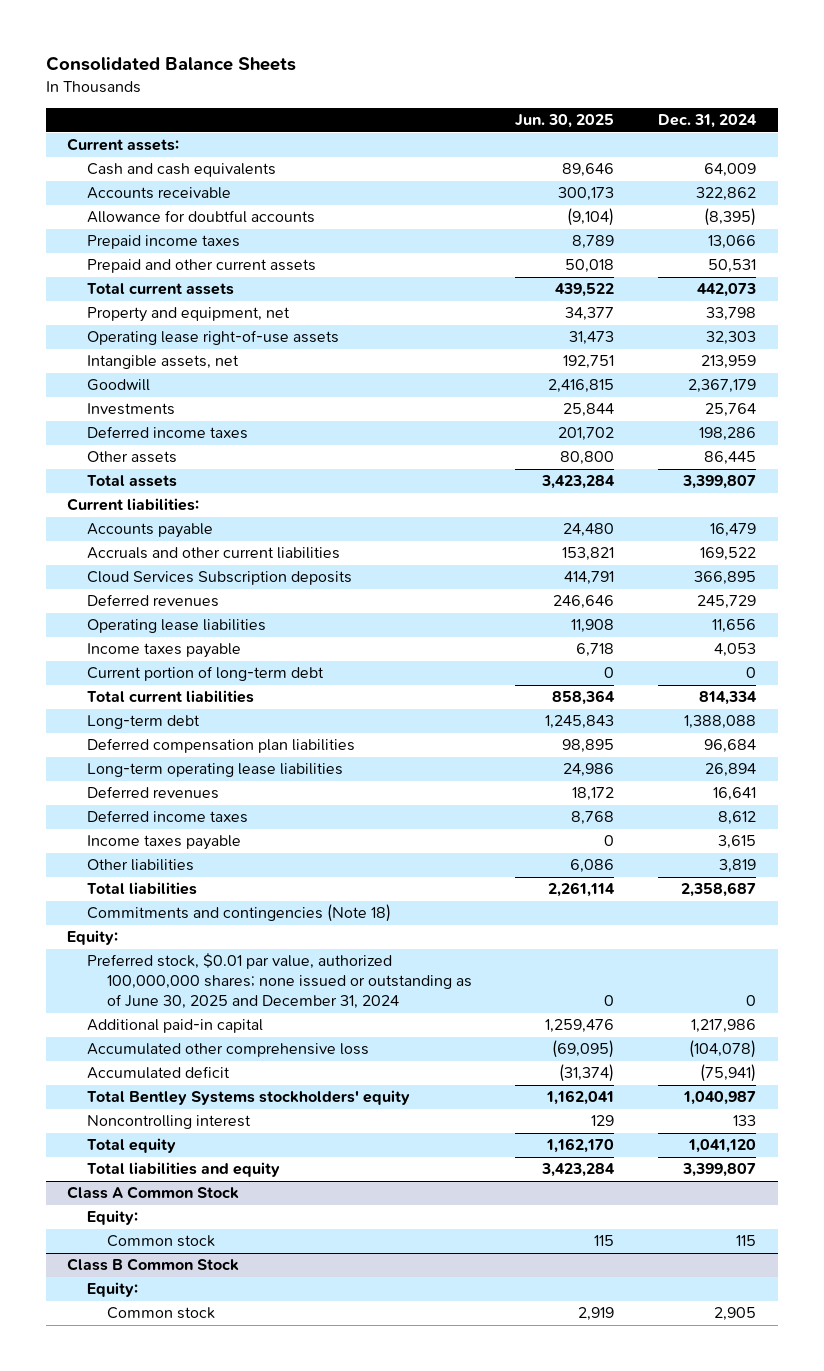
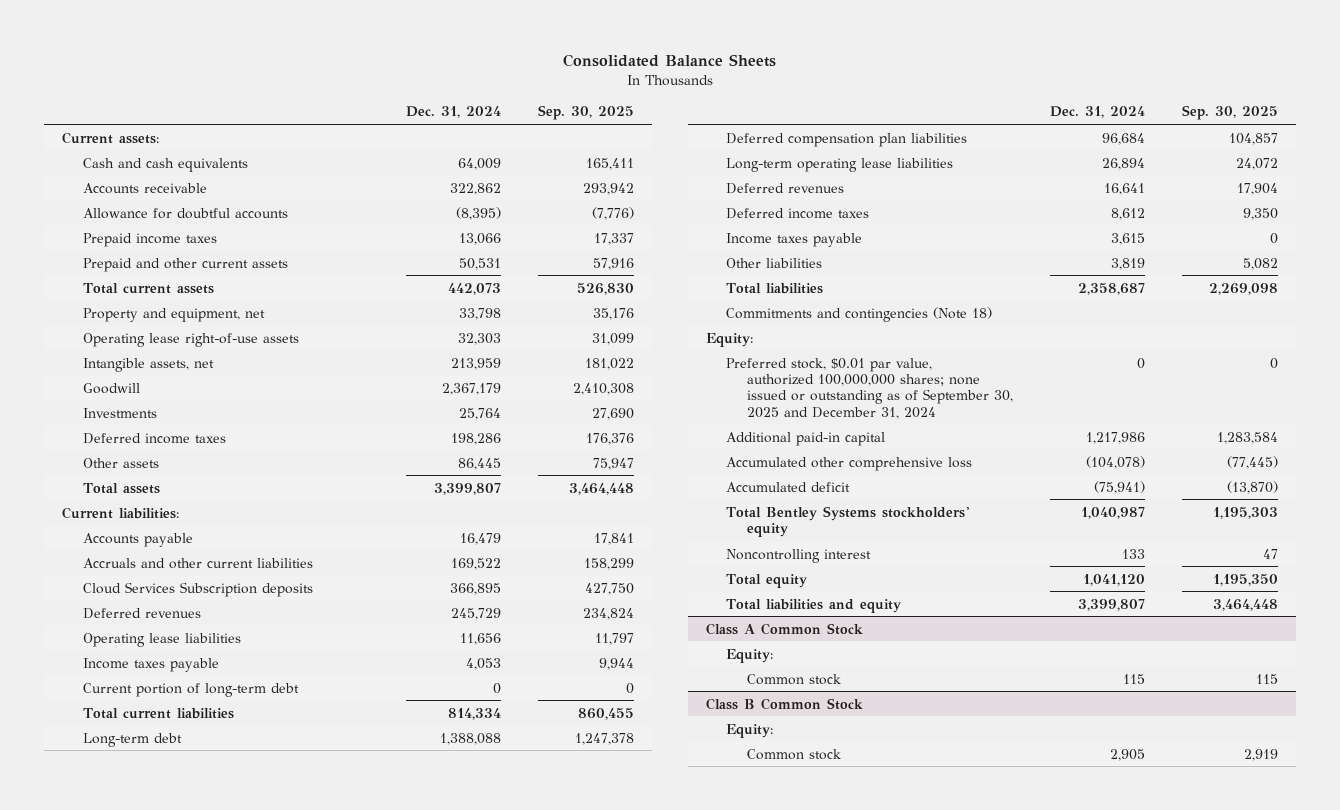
[515,114,615,129] Jun. 30, 2025 -> none
none -> [537,105,634,121] Sep. 30, 2025
[87,953,472,1010] Preferred stock, $0.01 par value, authorized 100,000,000 shares; none issued or outstanding as of June 30, 2025 and December 31, 2024 -> [726,357,1013,419] Preferred stock, $0.01 par value, authorized 100,000,000 shares; none issued or outstanding as of September 30, 2025 and December 31, 2024

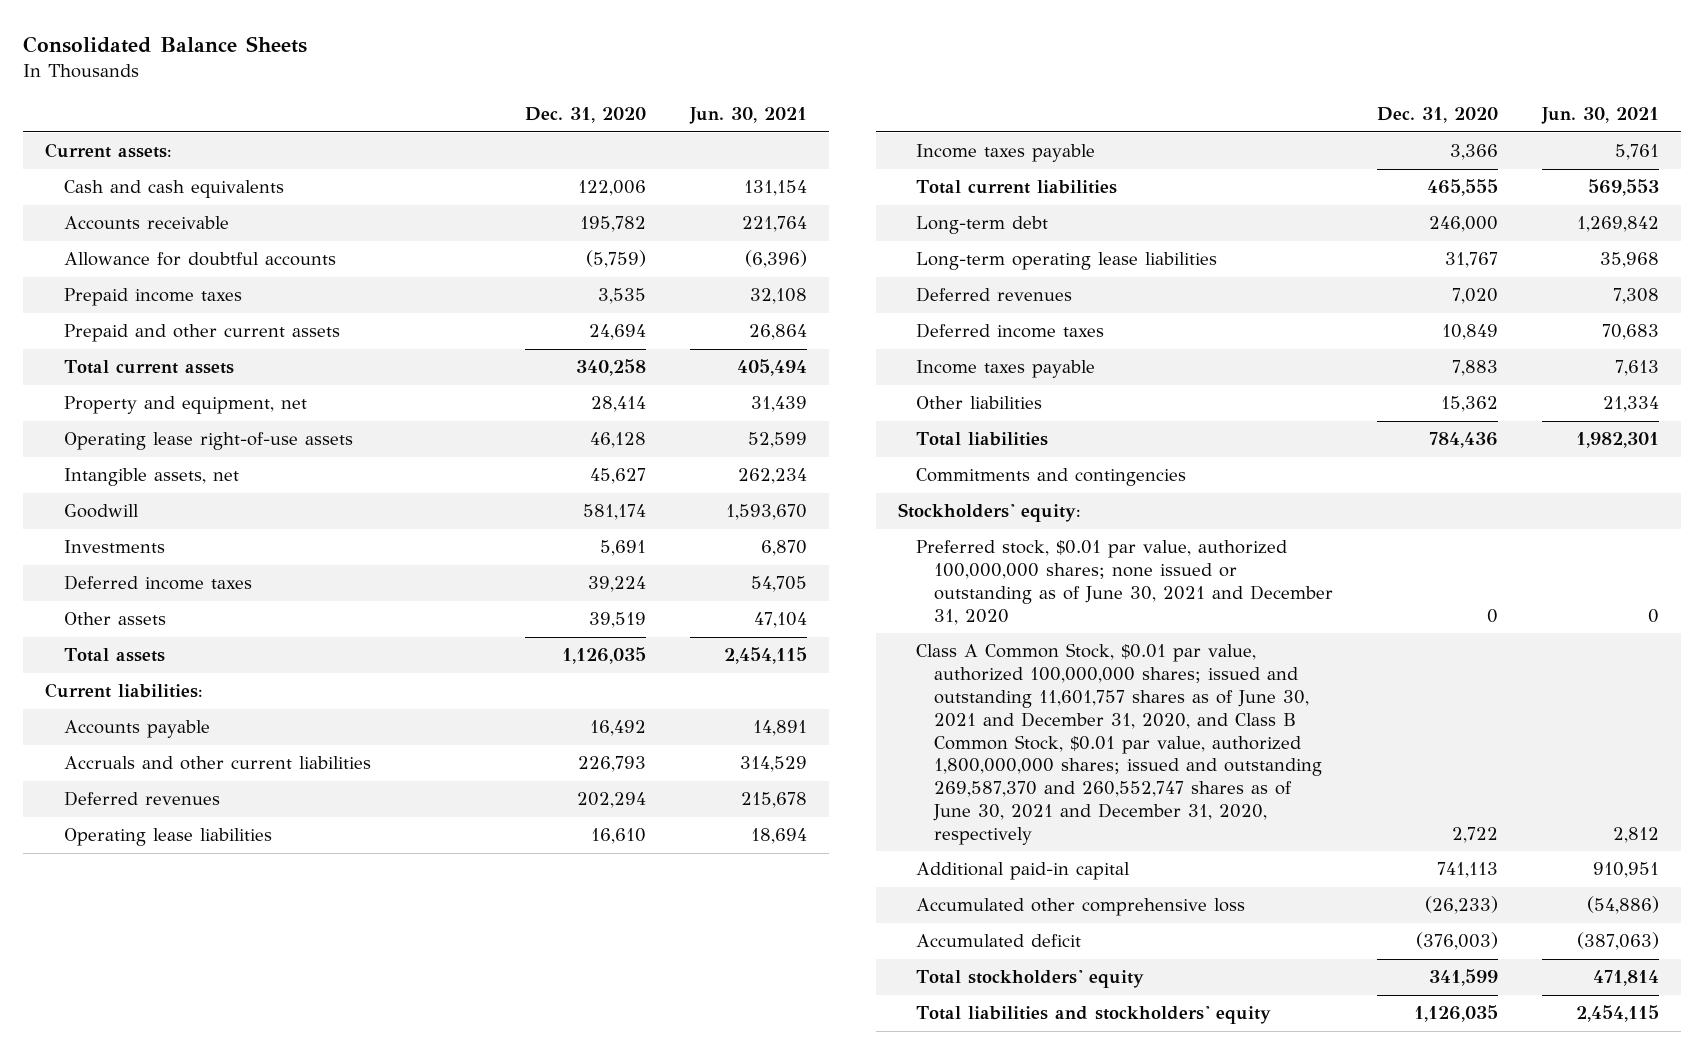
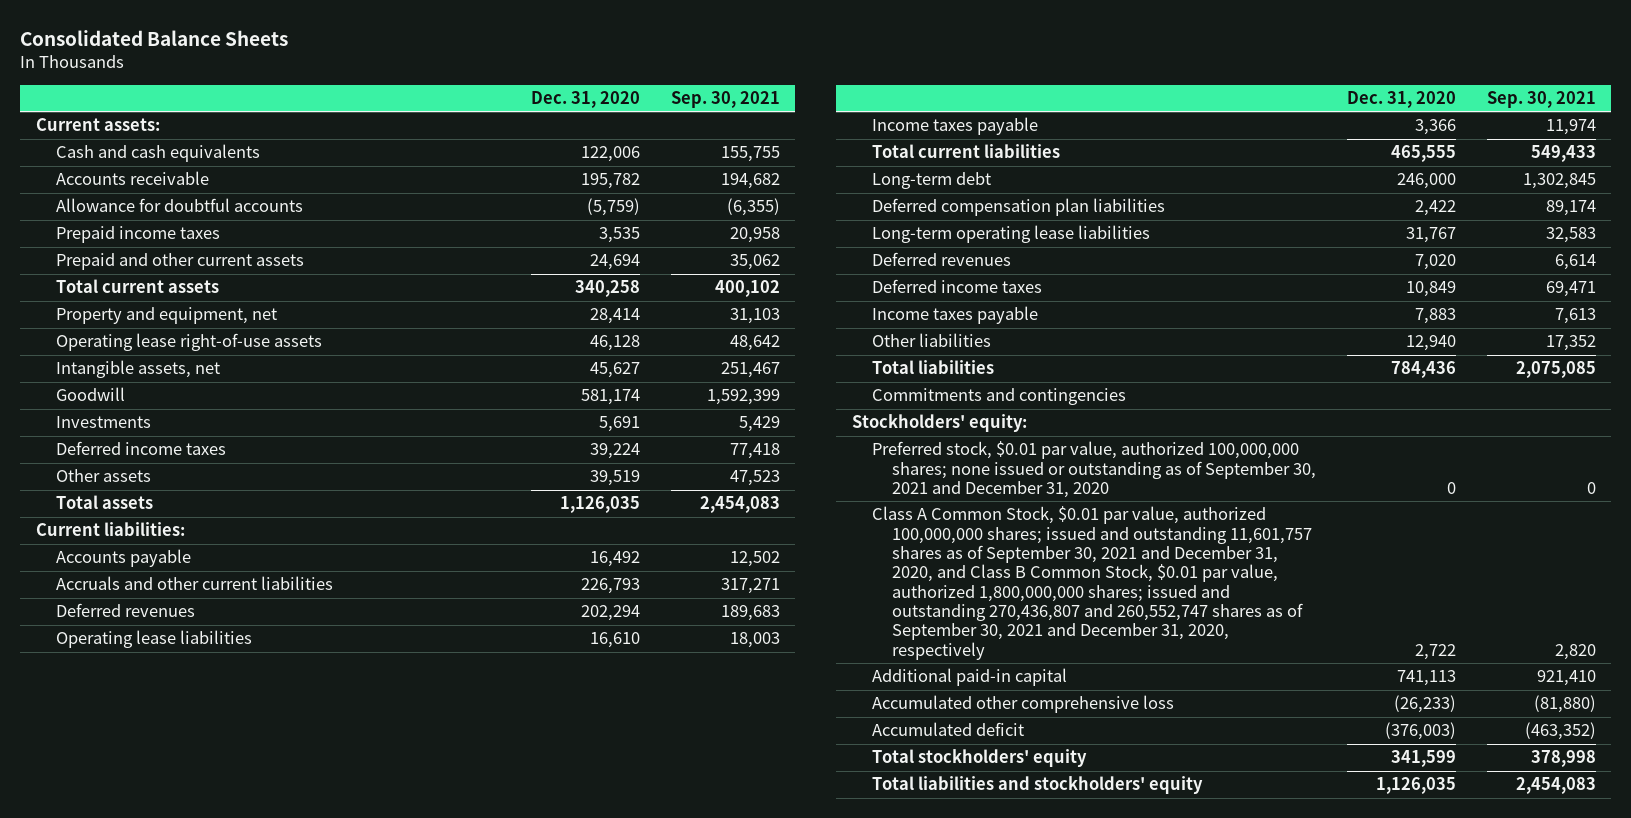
[688,107,807,125] Jun. 30, 2021 -> none
none -> [670,90,780,108] Sep. 30, 2021
none -> [872,198,1166,217] Deferred compensation plan liabilities
[1441,396,1499,413] 15,362 -> [1406,335,1457,352] 12,940
[915,540,1334,625] Preferred stock, $0.01 par value, authorized 100,000,000 shares; none issued or outstanding as of June 30, 2021 and December 31, 2020 -> [872,441,1317,499] Preferred stock, $0.01 par value, authorized 100,000,000 shares; none issued or outstanding as of September 30, 2021 and December 31, 2020
[915,643,1323,846] Class A Common Stock, $0.01 par value, authorized 100,000,000 shares; issued and outstanding 11,601,757 shares as of June 30, 2021 and December 31, 2020, and Class B Common Stock, $0.01 par value, authorized 1,800,000,000 shares; issued and outstanding 269,587,370 and 260,552,747 shares as of June 30, 2021 and December 31, 2020, respectively -> [872,506,1313,660] Class A Common Stock, $0.01 par value, authorized 100,000,000 shares; issued and outstanding 11,601,757 shares as of September 30, 2021 and December 31, 2020, and Class B Common Stock, $0.01 par value, authorized 1,800,000,000 shares; issued and outstanding 270,436,807 and 260,552,747 shares as of September 30, 2021 and December 31, 2020, respectively

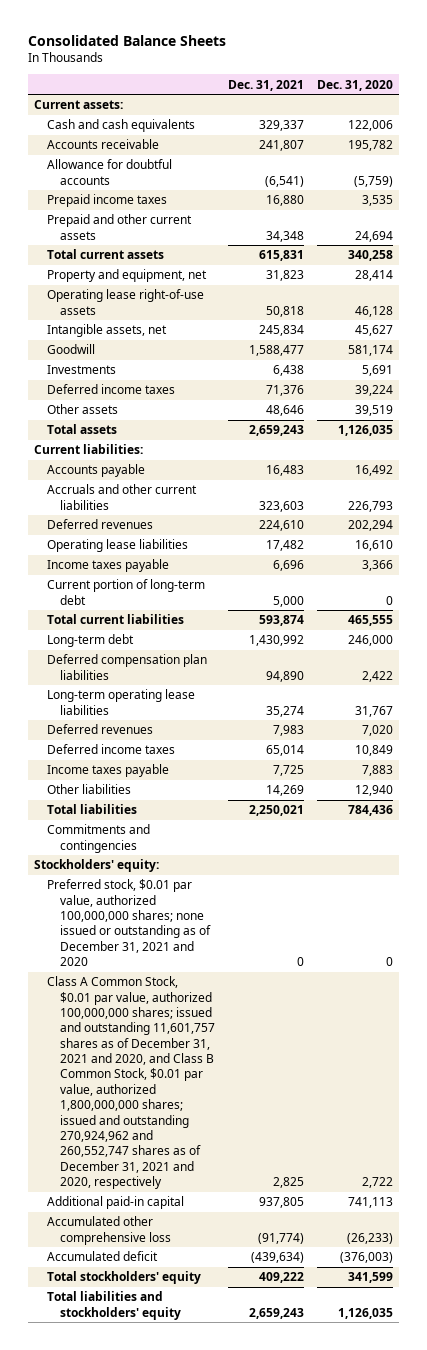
[670,90,780,108] Sep. 30, 2021 -> none
none -> [228,79,305,91] Dec. 31, 2021
none -> [47,579,206,605] Current portion of long-term debt
[872,441,1317,499] Preferred stock, $0.01 par value, authorized 100,000,000 shares; none issued or outstanding as of September 30, 2021 and December 31, 2020 -> [47,879,212,967] Preferred stock, $0.01 par value, authorized 100,000,000 shares; none issued or outstanding as of December 31, 2021 and 2020
[872,506,1313,660] Class A Common Stock, $0.01 par value, authorized 100,000,000 shares; issued and outstanding 11,601,757 shares as of September 30, 2021 and December 31, 2020, and Class B Common Stock, $0.01 par value, authorized 1,800,000,000 shares; issued and outstanding 270,436,807 and 260,552,747 shares as of September 30, 2021 and December 31, 2020, respectively -> [47,976,216,1189] Class A Common Stock, $0.01 par value, authorized 100,000,000 shares; issued and outstanding 11,601,757 shares as of December 31, 2021 and 2020, and Class B Common Stock, $0.01 par value, authorized 1,800,000,000 shares; issued and outstanding 270,924,962 and 260,552,747 shares as of December 31, 2021 and 2020, respectively

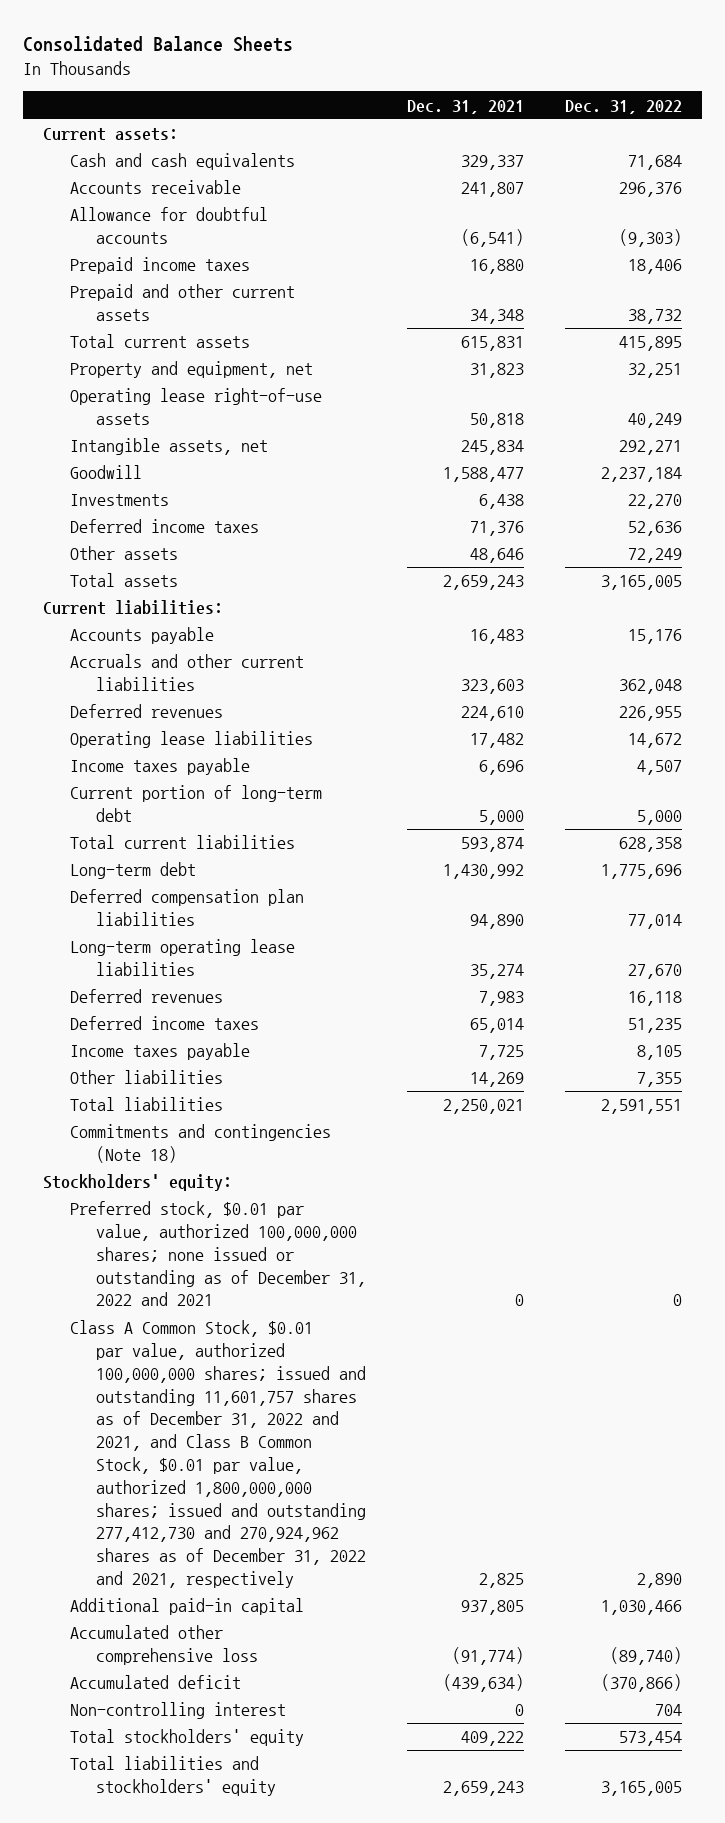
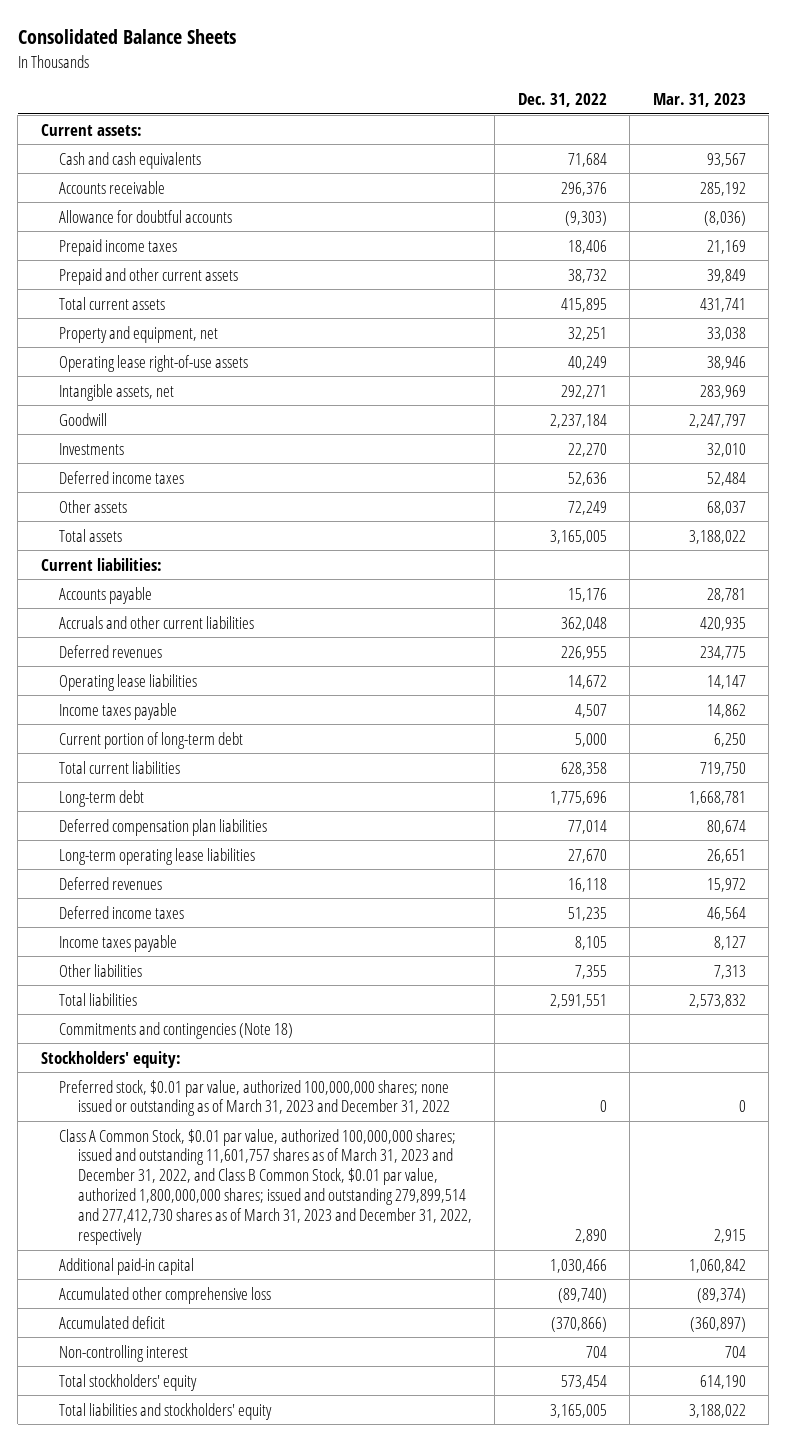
[407,99,525,114] Dec. 31, 2021 -> none
none -> [652,93,746,108] Mar. 31, 2023
[69,1201,367,1307] Preferred stock, $0.01 par value, authorized 100,000,000 shares; none issued or outstanding as of December 31, 2022 and 2021 -> [59,1079,450,1117] Preferred stock, $0.01 par value, authorized 100,000,000 shares; none issued or outstanding as of March 31, 2023 and December 31, 2022
[69,1320,367,1588] Class A Common Stock, $0.01 par value, authorized 100,000,000 shares; issued and outstanding 11,601,757 shares as of December 31, 2022 and 2021, and Class B Common Stock, $0.01 par value, authorized 1,800,000,000 shares; issued and outstanding 277,412,730 and 270,924,962 shares as of December 31, 2022 and 2021, respectively -> [59,1128,472,1246] Class A Common Stock, $0.01 par value, authorized 100,000,000 shares; issued and outstanding 11,601,757 shares as of March 31, 2023 and December 31, 2022, and Class B Common Stock, $0.01 par value, authorized 1,800,000,000 shares; issued and outstanding 279,899,514 and 277,412,730 shares as of March 31, 2023 and December 31, 2022, respectively

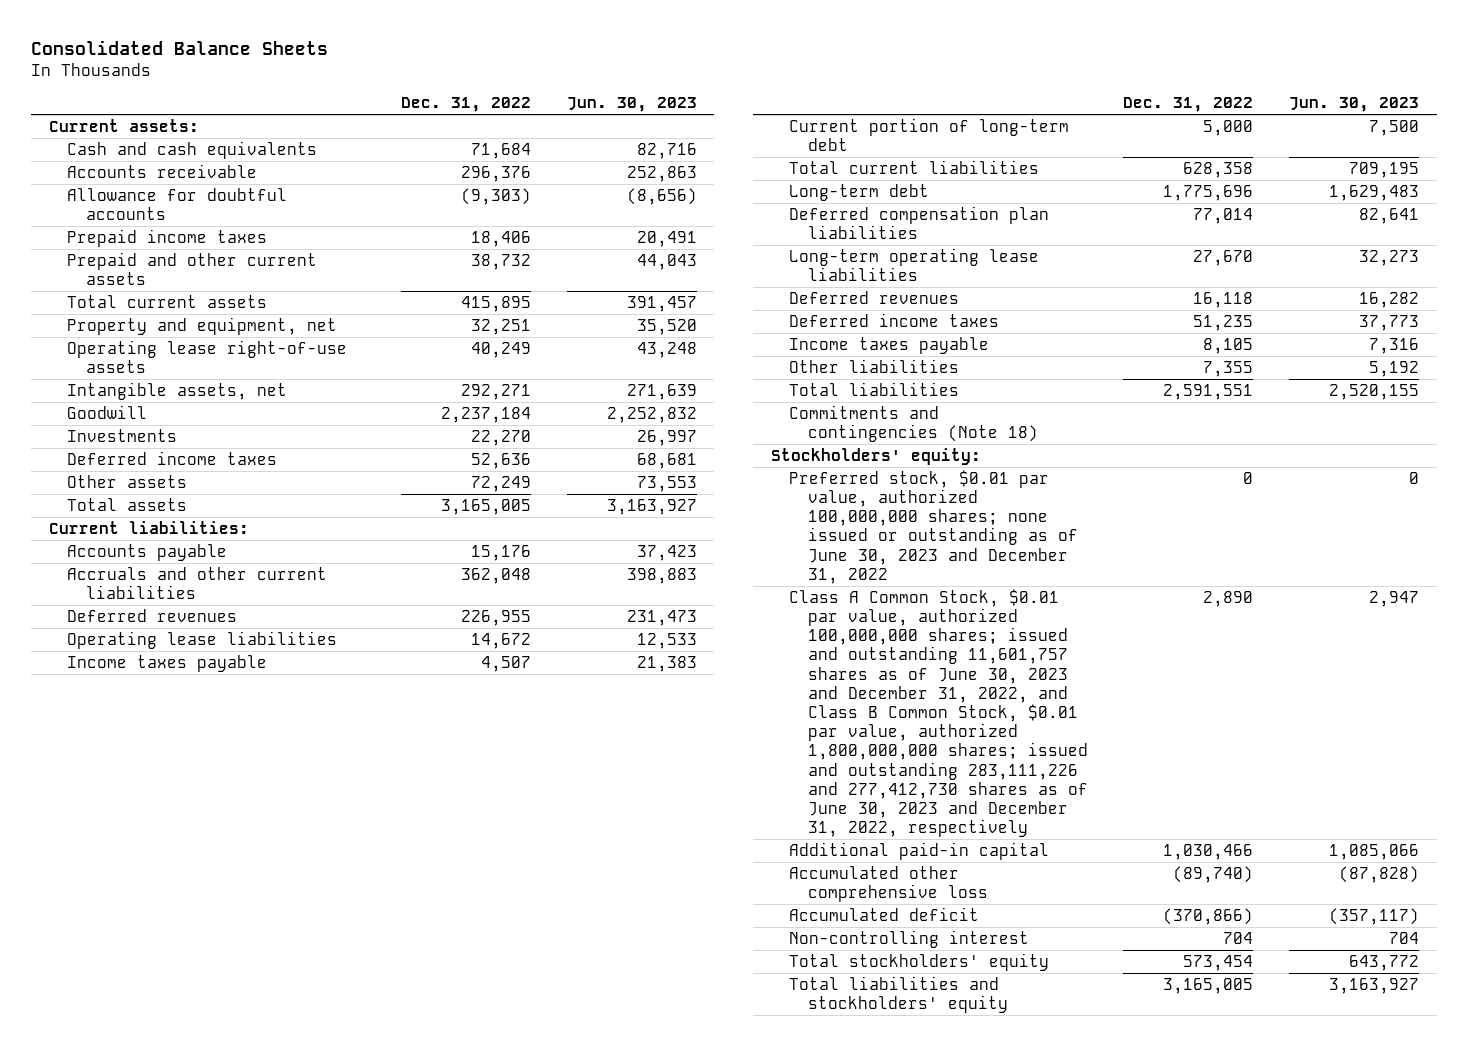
[652,93,746,108] Mar. 31, 2023 -> none
none -> [566,97,697,113] Jun. 30, 2023
[59,1079,450,1117] Preferred stock, $0.01 par value, authorized 100,000,000 shares; none issued or outstanding as of March 31, 2023 and December 31, 2022 -> [789,469,1078,584] Preferred stock, $0.01 par value, authorized 100,000,000 shares; none issued or outstanding as of June 30, 2023 and December 31, 2022
[59,1128,472,1246] Class A Common Stock, $0.01 par value, authorized 100,000,000 shares; issued and outstanding 11,601,757 shares as of March 31, 2023 and December 31, 2022, and Class B Common Stock, $0.01 par value, authorized 1,800,000,000 shares; issued and outstanding 279,899,514 and 277,412,730 shares as of March 31, 2023 and December 31, 2022, respectively -> [789,588,1088,838] Class A Common Stock, $0.01 par value, authorized 100,000,000 shares; issued and outstanding 11,601,757 shares as of June 30, 2023 and December 31, 2022, and Class B Common Stock, $0.01 par value, authorized 1,800,000,000 shares; issued and outstanding 283,111,226 and 277,412,730 shares as of June 30, 2023 and December 31, 2022, respectively

